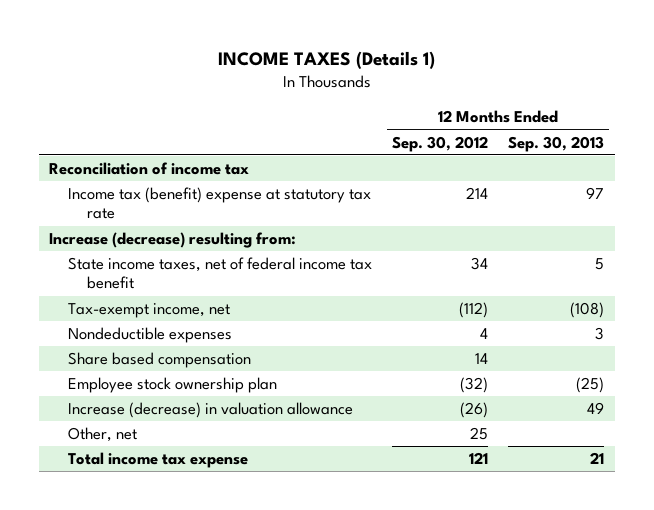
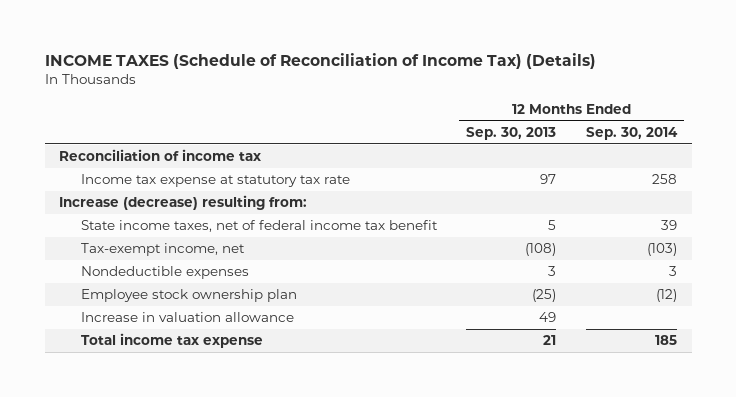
[217,50,435,69] INCOME TAXES (Details 1) -> [44,52,596,69] INCOME TAXES (Schedule of Reconciliation of Income Tax) (Details)
[392,135,489,152] Sep. 30, 2012 -> none
none -> [586,126,679,140] Sep. 30, 2014
[68,187,372,220] Income tax (benefit) expense at statutory tax rate -> [80,174,350,188] Income tax expense at statutory tax rate
[68,352,252,369] Share based compensation -> none
[68,427,138,443] Other, net -> none
[68,402,354,419] Increase (decrease) in valuation allowance -> [80,312,294,323] Increase in valuation allowance

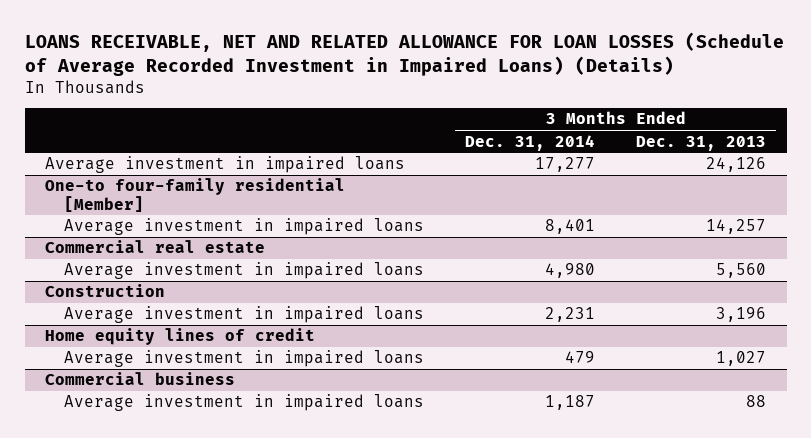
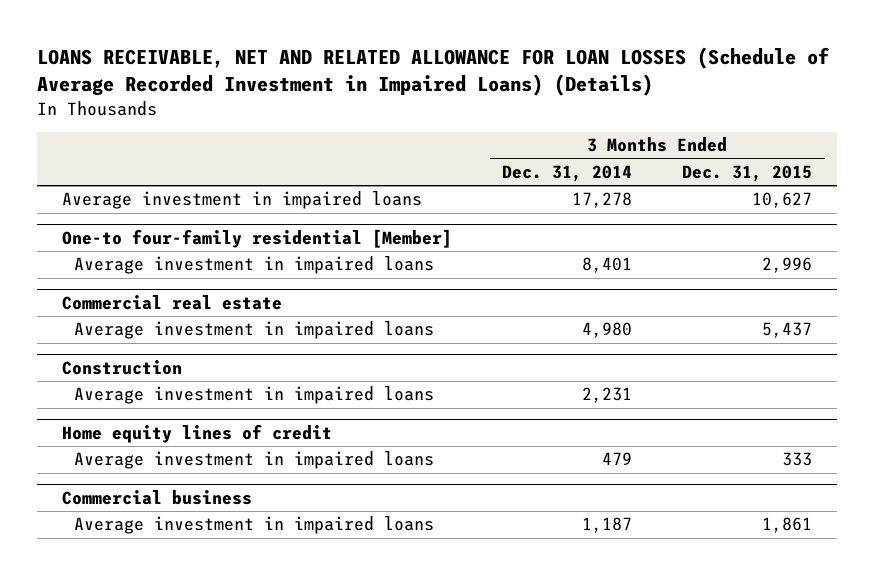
[636,135,767,151] Dec. 31, 2013 -> none
none -> [682,164,813,182] Dec. 31, 2015
[535,157,596,173] 17,277 -> [572,192,633,209] 17,278

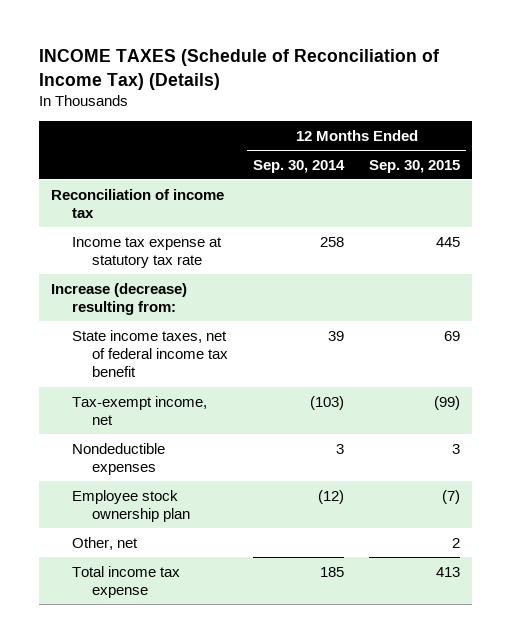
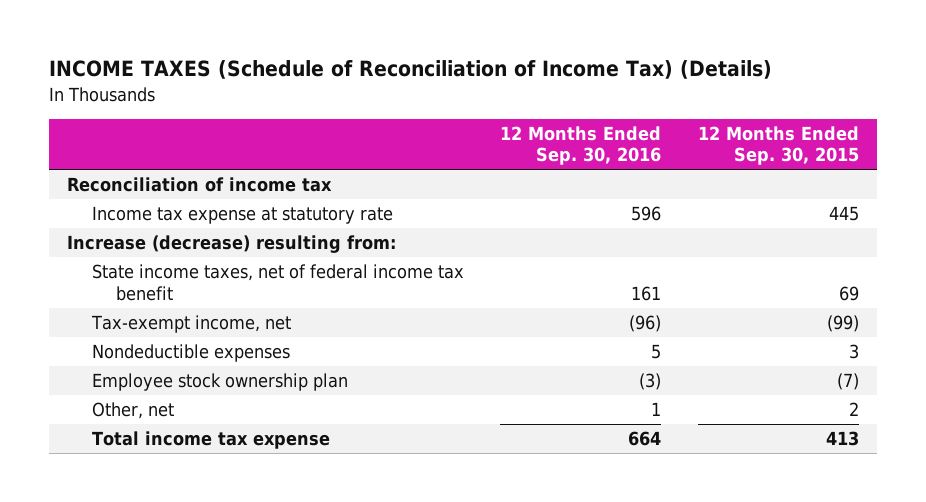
[253,159,346,173] Sep. 30, 2014 -> none
none -> [500,125,662,166] 12 Months Ended Sep. 30, 2016
[71,236,222,269] Income tax expense at statutory tax rate -> [91,206,393,225] Income tax expense at statutory rate

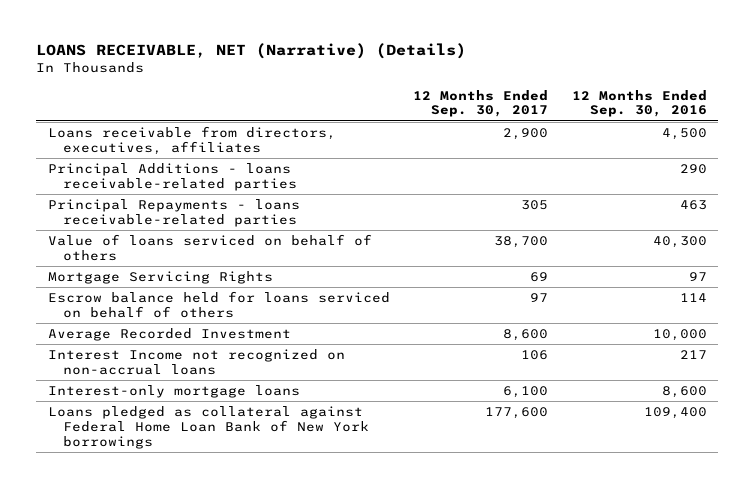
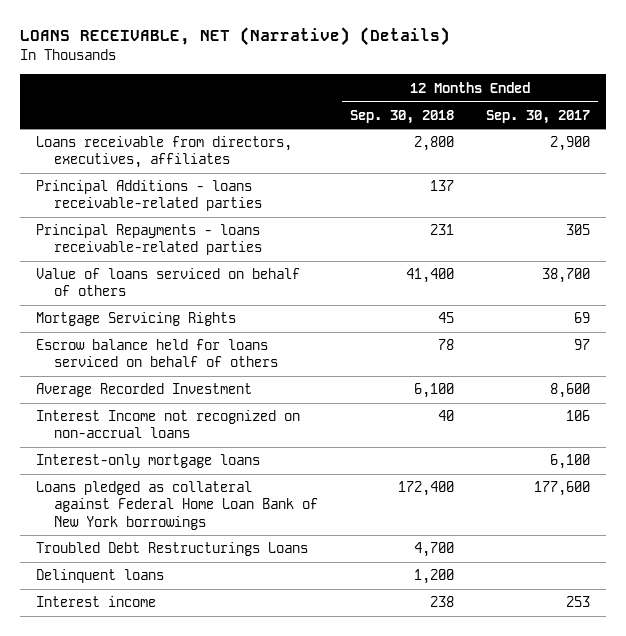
[571,89,707,118] 12 Months Ended Sep. 30, 2016 -> none
none -> [350,109,455,124] Sep. 30, 2018
none -> [35,542,308,557] Troubled Debt Restructurings Loans
none -> [35,569,164,584] Delinquent loans
none -> [35,596,156,608] Interest income

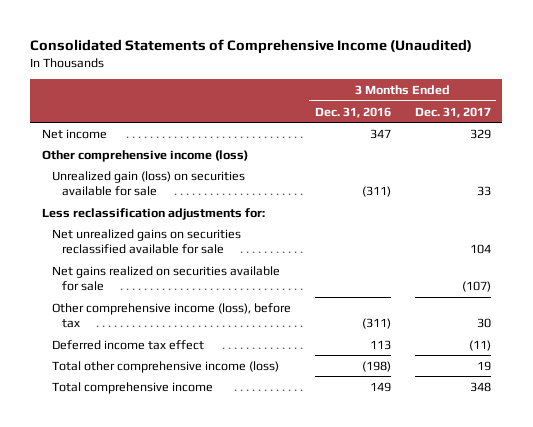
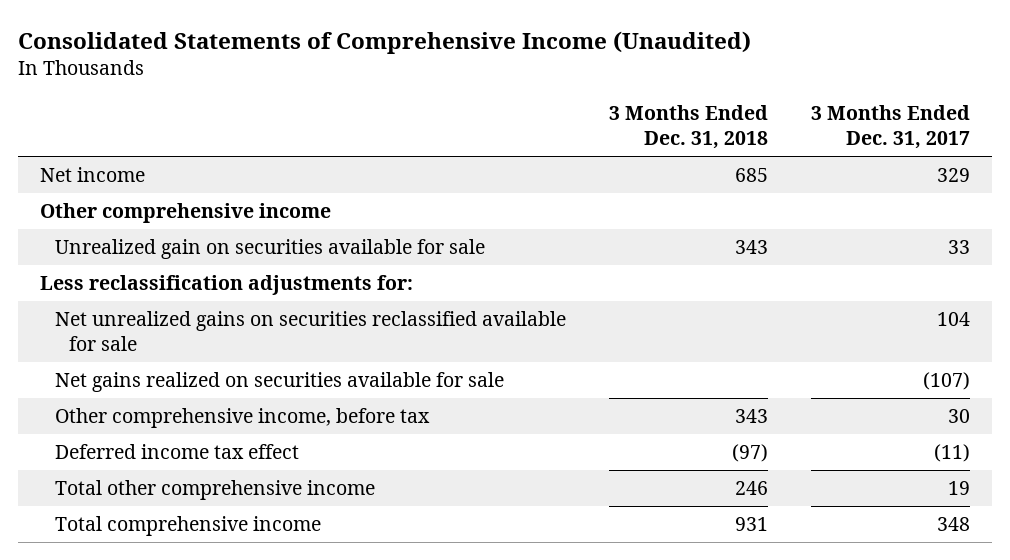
[314,106,391,118] Dec. 31, 2016 -> none
none -> [608,105,768,150] 3 Months Ended Dec. 31, 2018
[42,149,249,162] Other comprehensive income (loss) -> [40,203,332,224] Other comprehensive income
[52,170,246,197] Unrealized gain (loss) on securities available for sale -> [54,239,485,260] Unrealized gain on securities available for sale
[52,302,292,329] Other comprehensive income (loss), before tax -> [54,408,430,429] Other comprehensive income, before tax
[52,360,280,373] Total other comprehensive income (loss) -> [54,480,375,501] Total other comprehensive income

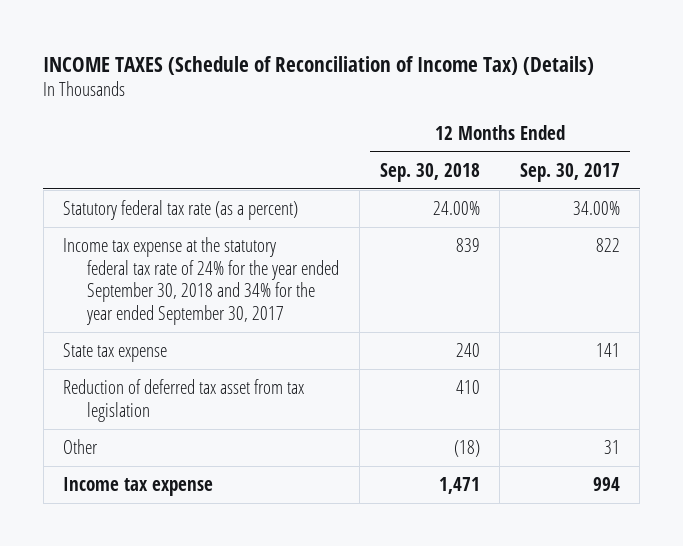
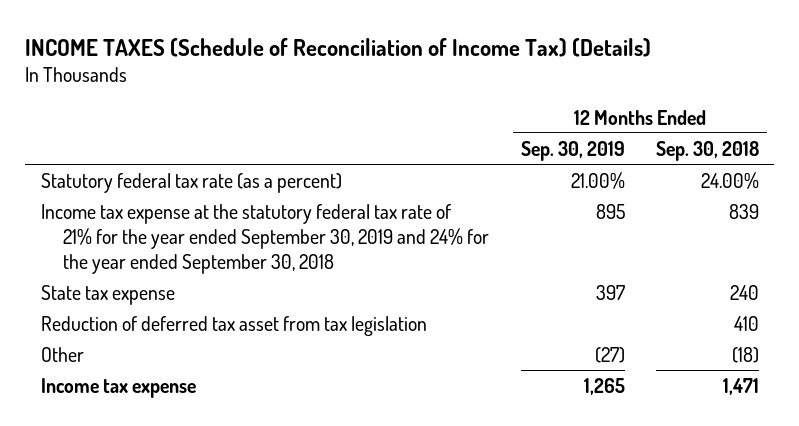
[519,162,620,182] Sep. 30, 2017 -> none
none -> [520,140,625,161] Sep. 30, 2019
[63,236,340,326] Income tax expense at the statutory federal tax rate of 24% for the year ended September 30, 2018 and 34% for the year ended September 30, 2017 -> [40,203,490,274] Income tax expense at the statutory federal tax rate of 21% for the year ended September 30, 2019 and 24% for the year ended September 30, 2018

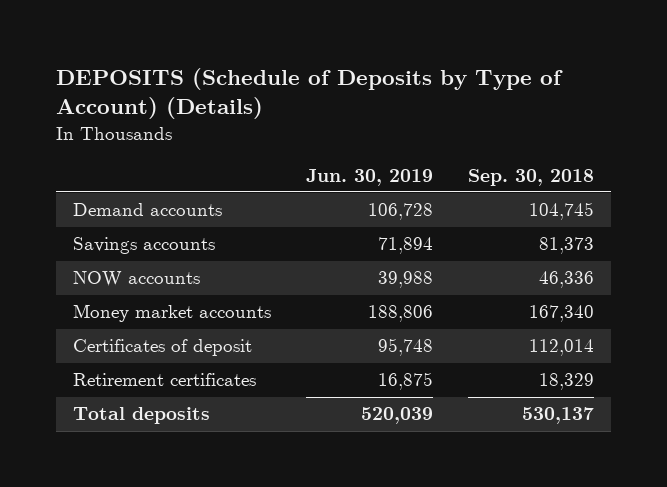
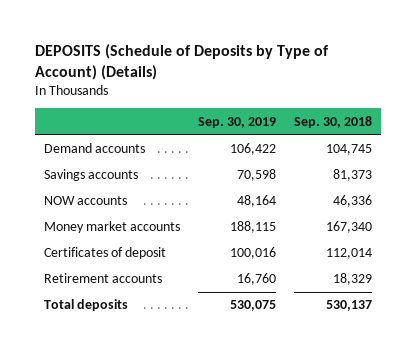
[306,168,434,186] Jun. 30, 2019 -> none
none -> [198,116,277,128] Sep. 30, 2019
[73,373,257,387] Retirement certificates -> [44,273,163,284] Retirement accounts

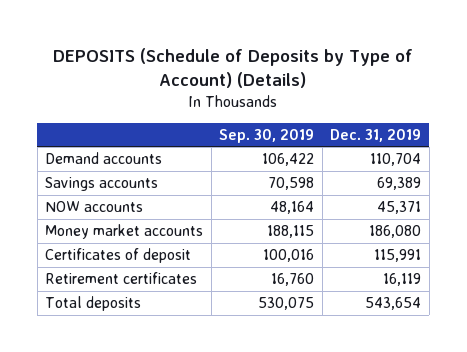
[294,115,373,128] Sep. 30, 2018 -> none
none -> [330,128,422,142] Dec. 31, 2019
[44,273,163,284] Retirement accounts -> [45,272,198,285] Retirement certificates

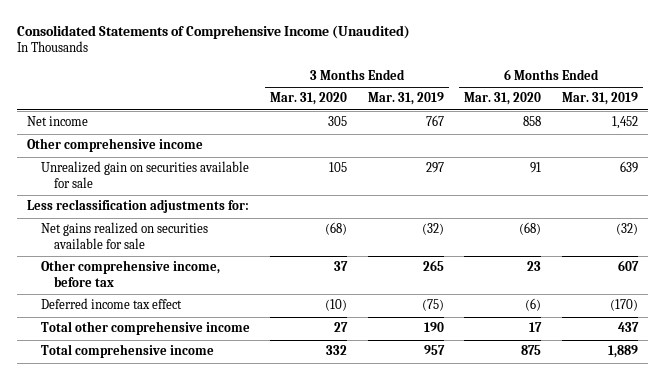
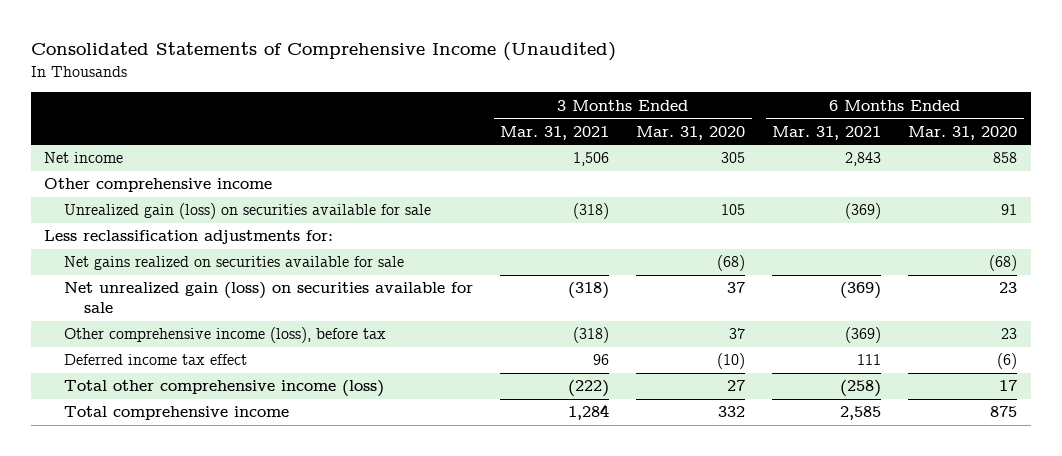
[367,92,444,106] Mar. 31, 2019 -> none
[562,92,639,106] Mar. 31, 2019 -> none
none -> [500,125,610,140] Mar. 31, 2021
none -> [772,125,882,140] Mar. 31, 2021
[40,161,249,188] Unrealized gain on securities available for sale -> [64,203,432,220] Unrealized gain (loss) on securities available for sale
none -> [64,282,474,314] Net unrealized gain (loss) on securities available for sale
[40,260,220,287] Other comprehensive income, before tax -> [64,327,387,344] Other comprehensive income (loss), before tax
[40,321,250,336] Total other comprehensive income -> [64,380,385,398] Total other comprehensive income (loss)

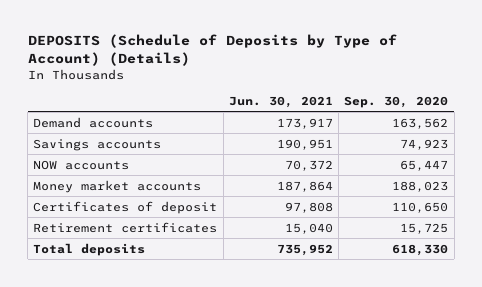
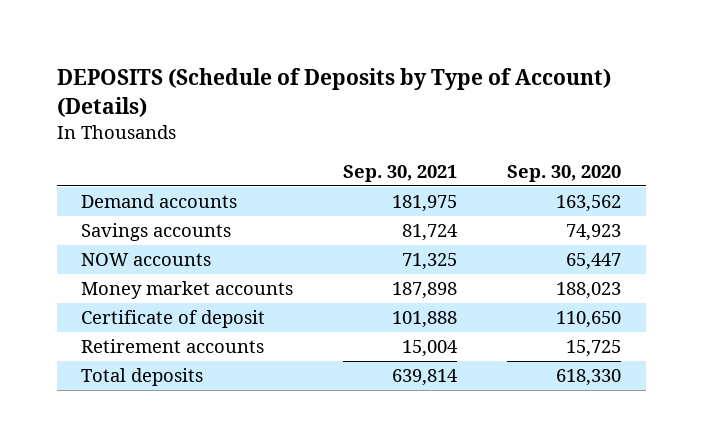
[228,95,333,108] Jun. 30, 2021 -> none
none -> [343,165,458,183] Sep. 30, 2021
[33,200,218,214] Certificates of deposit -> [81,309,266,328] Certificate of deposit
[33,221,218,233] Retirement certificates -> [81,338,265,353] Retirement accounts

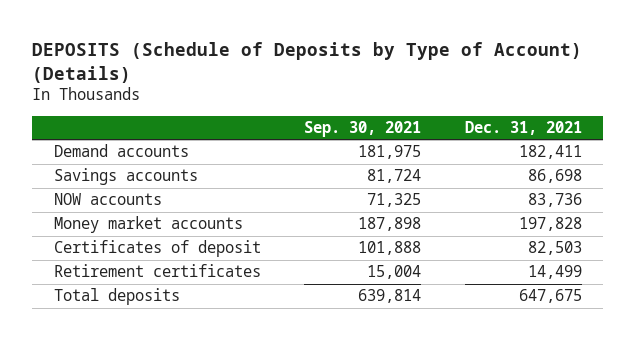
[507,165,622,183] Sep. 30, 2020 -> none
none -> [464,120,582,135] Dec. 31, 2021
[81,309,266,328] Certificate of deposit -> [53,240,261,258] Certificates of deposit
[81,338,265,353] Retirement accounts -> [53,264,261,278] Retirement certificates

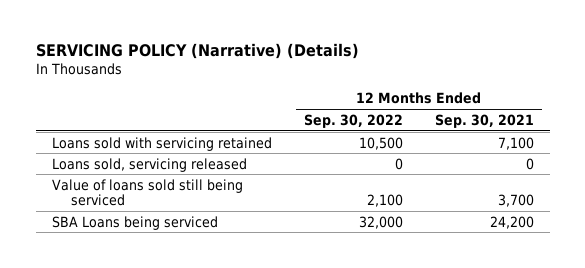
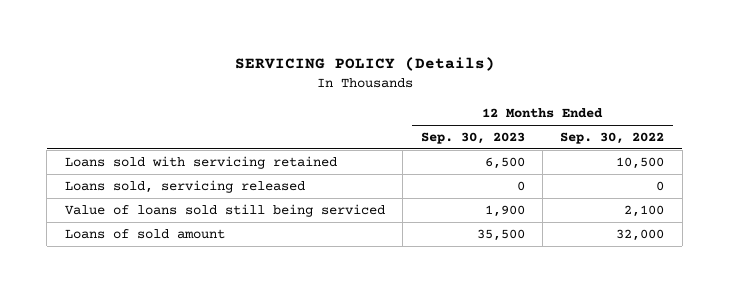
[35,43,359,60] SERVICING POLICY (Narrative) (Details) -> [234,57,495,72] SERVICING POLICY (Details)
[434,113,534,128] Sep. 30, 2021 -> none
none -> [420,132,525,145] Sep. 30, 2023
[51,215,218,230] SBA Loans being serviced -> none
none -> [64,229,225,240] Loans of sold amount

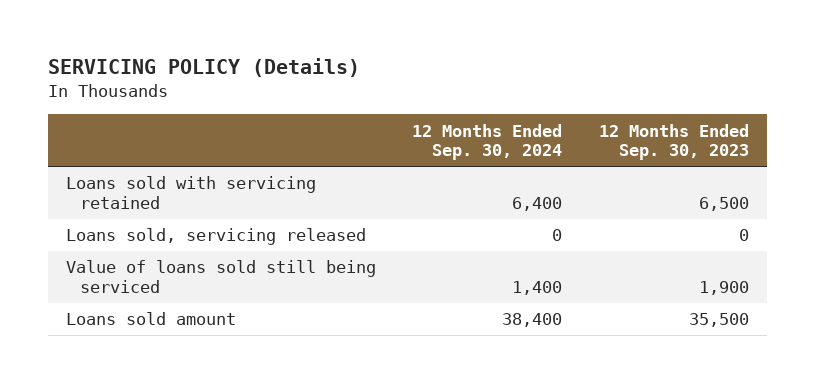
[560,132,665,145] Sep. 30, 2022 -> none
none -> [412,123,563,161] 12 Months Ended Sep. 30, 2024
[64,229,225,240] Loans of sold amount -> [66,312,237,326] Loans sold amount

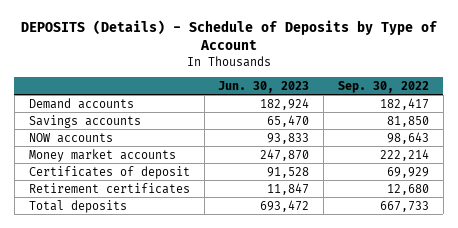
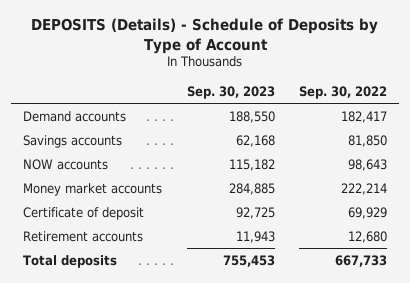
[218,80,310,93] Jun. 30, 2023 -> none
none -> [186,85,275,99] Sep. 30, 2023
[28,165,190,179] Certificates of deposit -> [23,206,145,220] Certificate of deposit
[28,182,190,194] Retirement certificates -> [23,230,144,242] Retirement accounts

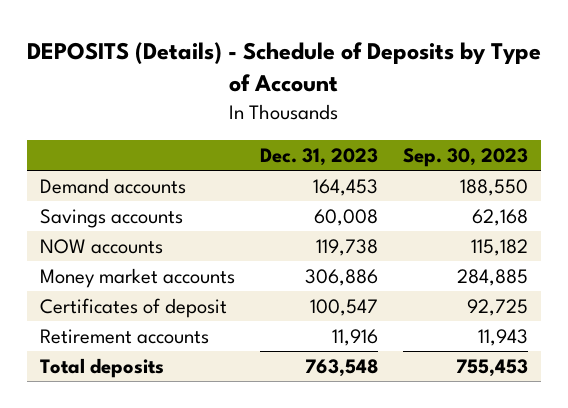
[298,85,387,99] Sep. 30, 2022 -> none
none -> [259,147,378,166] Dec. 31, 2023
[23,206,145,220] Certificate of deposit -> [39,298,227,319] Certificates of deposit

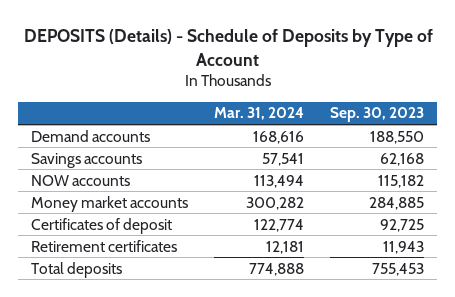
[259,147,378,166] Dec. 31, 2023 -> none
none -> [214,107,305,121] Mar. 31, 2024
[39,329,209,345] Retirement accounts -> [31,239,178,252] Retirement certificates

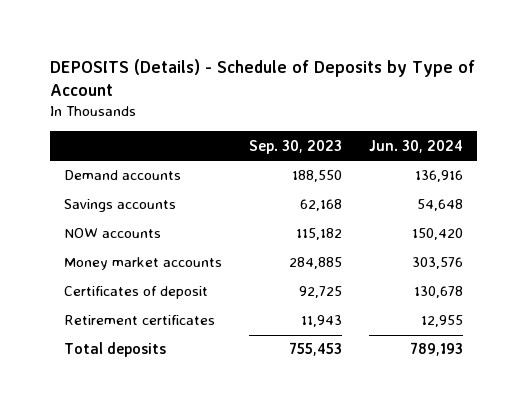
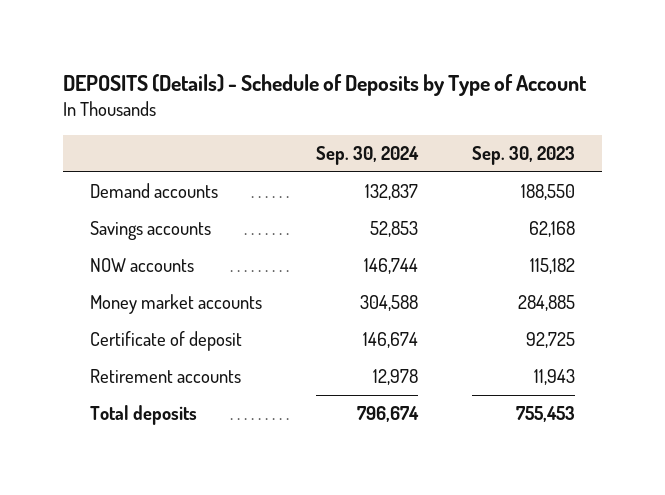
[369,139,464,153] Jun. 30, 2024 -> none
none -> [315,146,419,166] Sep. 30, 2024
[64,286,209,300] Certificates of deposit -> [89,331,242,352] Certificate of deposit
[64,315,216,326] Retirement certificates -> [89,369,241,384] Retirement accounts

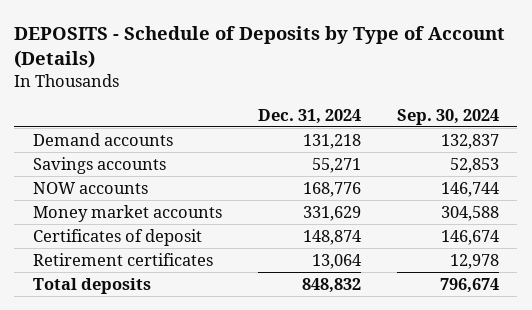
[62,74,587,97] DEPOSITS (Details) - Schedule of Deposits by Type of Account -> [14,25,506,68] DEPOSITS - Schedule of Deposits by Type of Account (Details)
[472,146,576,166] Sep. 30, 2023 -> none
none -> [257,108,361,124] Dec. 31, 2024
[89,331,242,352] Certificate of deposit -> [32,228,202,246] Certificates of deposit
[89,369,241,384] Retirement accounts -> [32,252,213,266] Retirement certificates

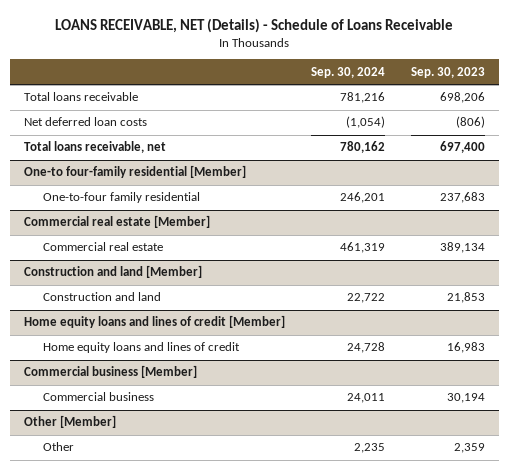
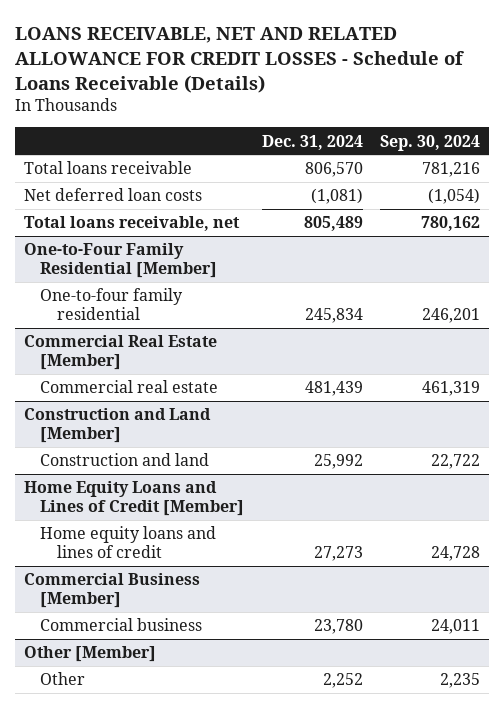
[55,17,454,33] LOANS RECEIVABLE, NET (Details) - Schedule of Loans Receivable -> [14,26,464,93] LOANS RECEIVABLE, NET AND RELATED ALLOWANCE FOR CREDIT LOSSES - Schedule of Loans Receivable (Details)
[411,66,486,78] Sep. 30, 2023 -> none
none -> [261,134,363,150] Dec. 31, 2024
[23,165,246,179] One-to four-family residential [Member] -> [23,243,218,279] One-to-Four Family Residential [Member]
[23,215,210,229] Commercial real estate [Member] -> [23,335,217,371] Commercial Real Estate [Member]
[23,265,202,279] Construction and land [Member] -> [23,408,211,444] Construction and Land [Member]
[23,315,285,329] Home equity loans and lines of credit [Member] -> [23,481,245,517] Home Equity Loans and Lines of Credit [Member]
[23,365,197,379] Commercial business [Member] -> [23,573,200,609] Commercial Business [Member]

